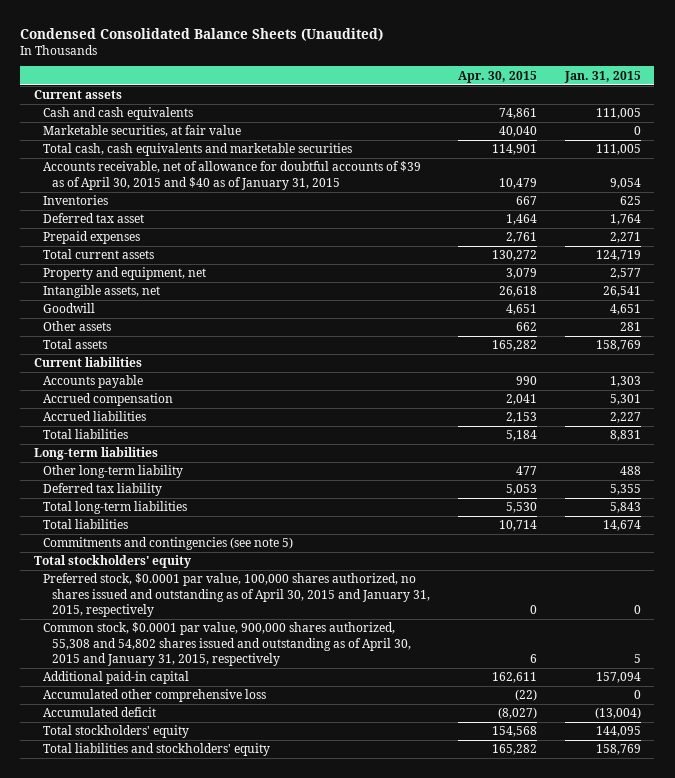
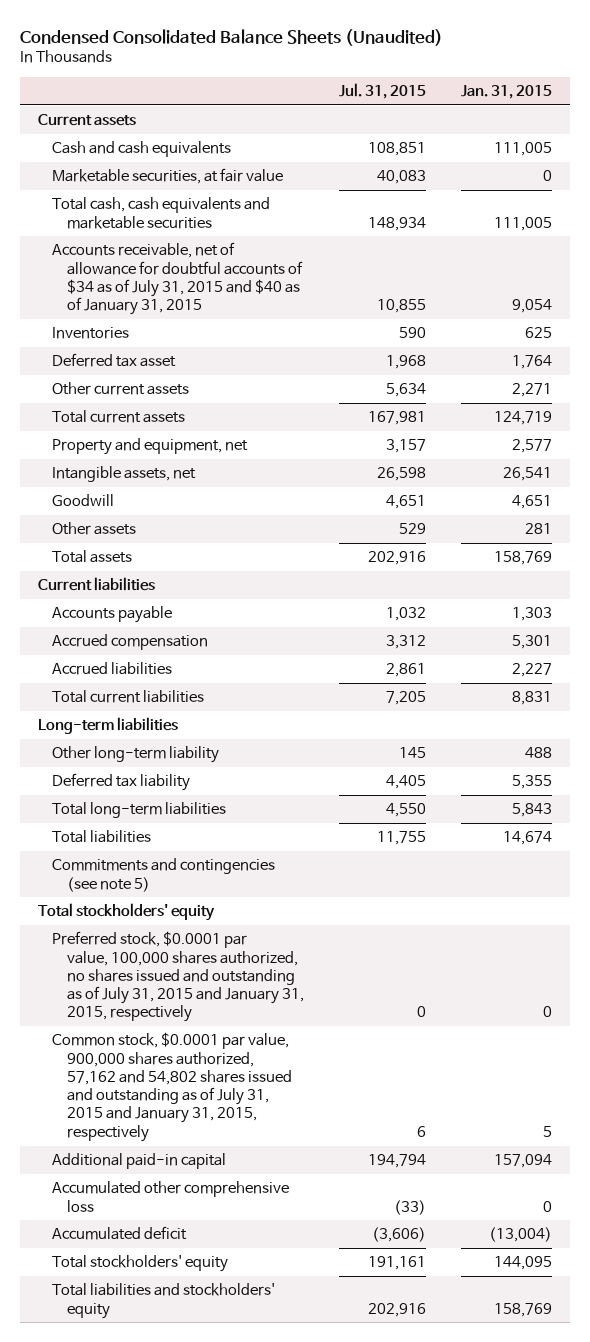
[457,70,537,83] Apr. 30, 2015 -> none
none -> [338,82,426,99] Jul. 31, 2015
[43,161,422,190] Accounts receivable, net of allowance for doubtful accounts of $39 as of April 30, 2015 and $40 as of January 31, 2015 -> [52,242,303,316] Accounts receivable, net of allowance for doubtful accounts of $34 as of July 31, 2015 and $40 as of January 31, 2015
[43,231,141,245] Prepaid expenses -> [52,382,190,396] Other current assets
[43,429,129,440] Total liabilities -> [52,690,205,704] Total current liabilities
[43,573,430,618] Preferred stock, $0.0001 par value, 100,000 shares authorized, no shares issued and outstanding as of April 30, 2015 and January 31, 2015, respectively -> [52,931,304,1023] Preferred stock, $0.0001 par value, 100,000 shares authorized, no shares issued and outstanding as of July 31, 2015 and January 31, 2015, respectively
[43,622,411,667] Common stock, $0.0001 par value, 900,000 shares authorized, 55,308 and 54,802 shares issued and outstanding as of April 30, 2015 and January 31, 2015, respectively -> [52,1032,292,1142] Common stock, $0.0001 par value, 900,000 shares authorized, 57,162 and 54,802 shares issued and outstanding as of July 31, 2015 and January 31, 2015, respectively

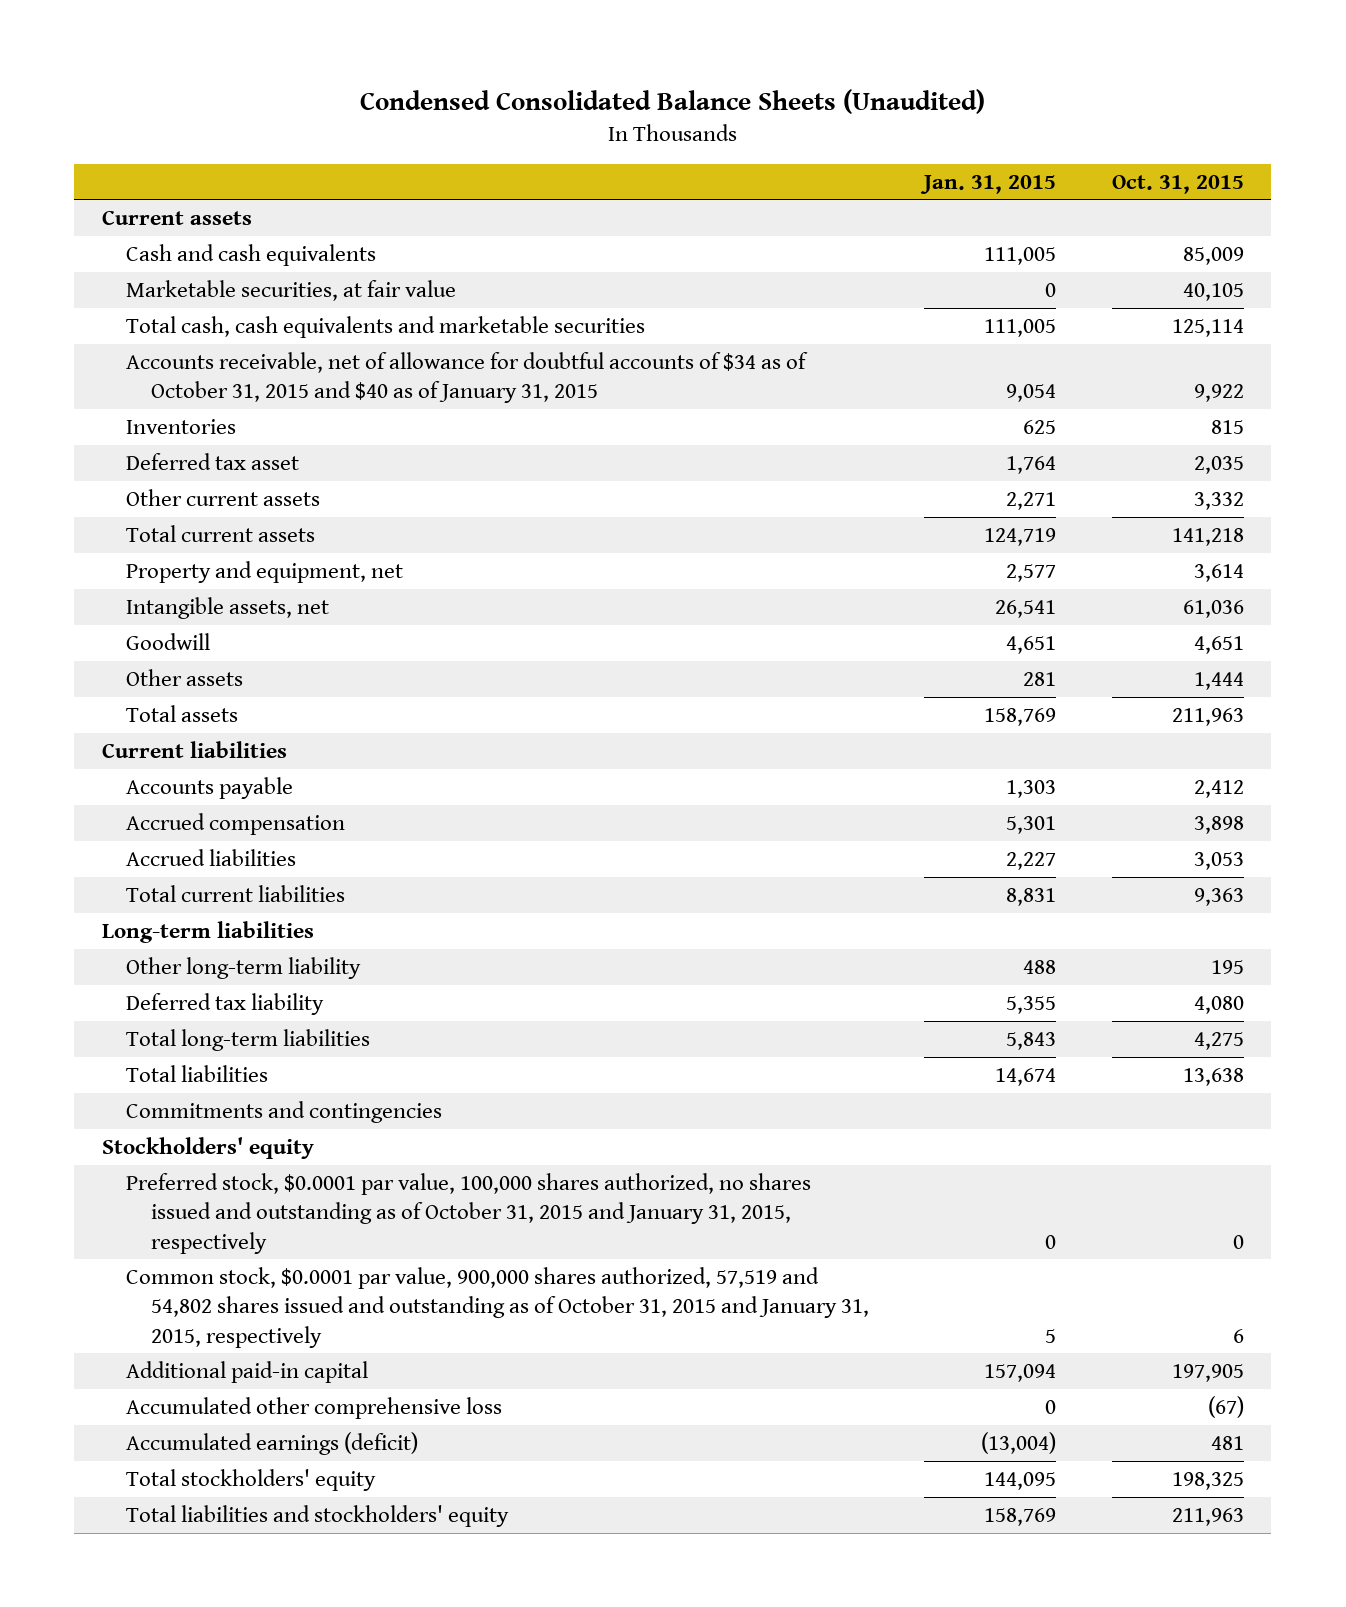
[338,82,426,99] Jul. 31, 2015 -> none
none -> [1111,174,1244,194] Oct. 31, 2015
[52,242,303,316] Accounts receivable, net of allowance for doubtful accounts of $34 as of July 31, 2015 and $40 as of January 31, 2015 -> [126,351,809,404] Accounts receivable, net of allowance for doubtful accounts of $34 as of October 31, 2015 and $40 as of January 31, 2015
[52,858,276,892] Commitments and contingencies (see note 5) -> [126,1100,443,1123] Commitments and contingencies
[37,903,215,922] Total stockholders' equity -> [102,1136,315,1159] Stockholders' equity
[52,931,304,1023] Preferred stock, $0.0001 par value, 100,000 shares authorized, no shares issued and outstanding as of July 31, 2015 and January 31, 2015, respectively -> [126,1172,812,1254] Preferred stock, $0.0001 par value, 100,000 shares authorized, no shares issued and outstanding as of October 31, 2015 and January 31, 2015, respectively
[52,1032,292,1142] Common stock, $0.0001 par value, 900,000 shares authorized, 57,162 and 54,802 shares issued and outstanding as of July 31, 2015 and January 31, 2015, respectively -> [126,1266,869,1348] Common stock, $0.0001 par value, 900,000 shares authorized, 57,519 and 54,802 shares issued and outstanding as of October 31, 2015 and January 31, 2015, respectively
[52,1226,188,1241] Accumulated deficit -> [126,1431,419,1455] Accumulated earnings (deficit)

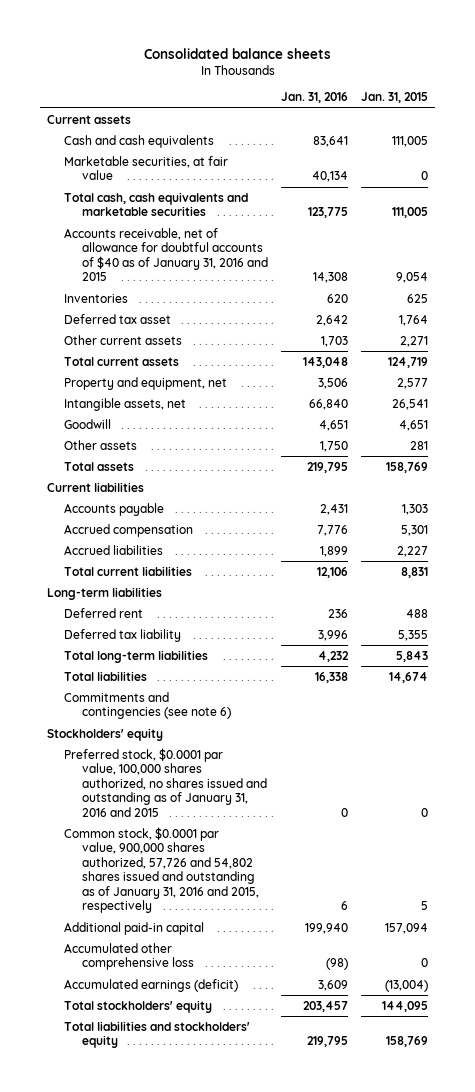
[359,88,985,114] Condensed Consolidated Balance Sheets (Unaudited) -> [143,47,331,59] Consolidated balance sheets
[1111,174,1244,194] Oct. 31, 2015 -> none
none -> [281,92,349,104] Jan. 31, 2016
[126,351,809,404] Accounts receivable, net of allowance for doubtful accounts of $34 as of October 31, 2015 and $40 as of January 31, 2015 -> [64,227,268,282] Accounts receivable, net of allowance for doubtful accounts of $40 as of January 31, 2016 and 2015
[126,956,362,979] Other long-term liability -> [64,607,144,618] Deferred rent
[126,1100,443,1123] Commitments and contingencies -> [64,691,231,720] Commitments and contingencies (see note 6)
[126,1172,812,1254] Preferred stock, $0.0001 par value, 100,000 shares authorized, no shares issued and outstanding as of October 31, 2015 and January 31, 2015, respectively -> [64,747,267,817] Preferred stock, $0.0001 par value, 100,000 shares authorized, no shares issued and outstanding as of January 31, 2016 and 2015
[126,1266,869,1348] Common stock, $0.0001 par value, 900,000 shares authorized, 57,519 and 54,802 shares issued and outstanding as of October 31, 2015 and January 31, 2015, respectively -> [64,826,259,914] Common stock, $0.0001 par value, 900,000 shares authorized, 57,726 and 54,802 shares issued and outstanding as of January 31, 2016 and 2015, respectively

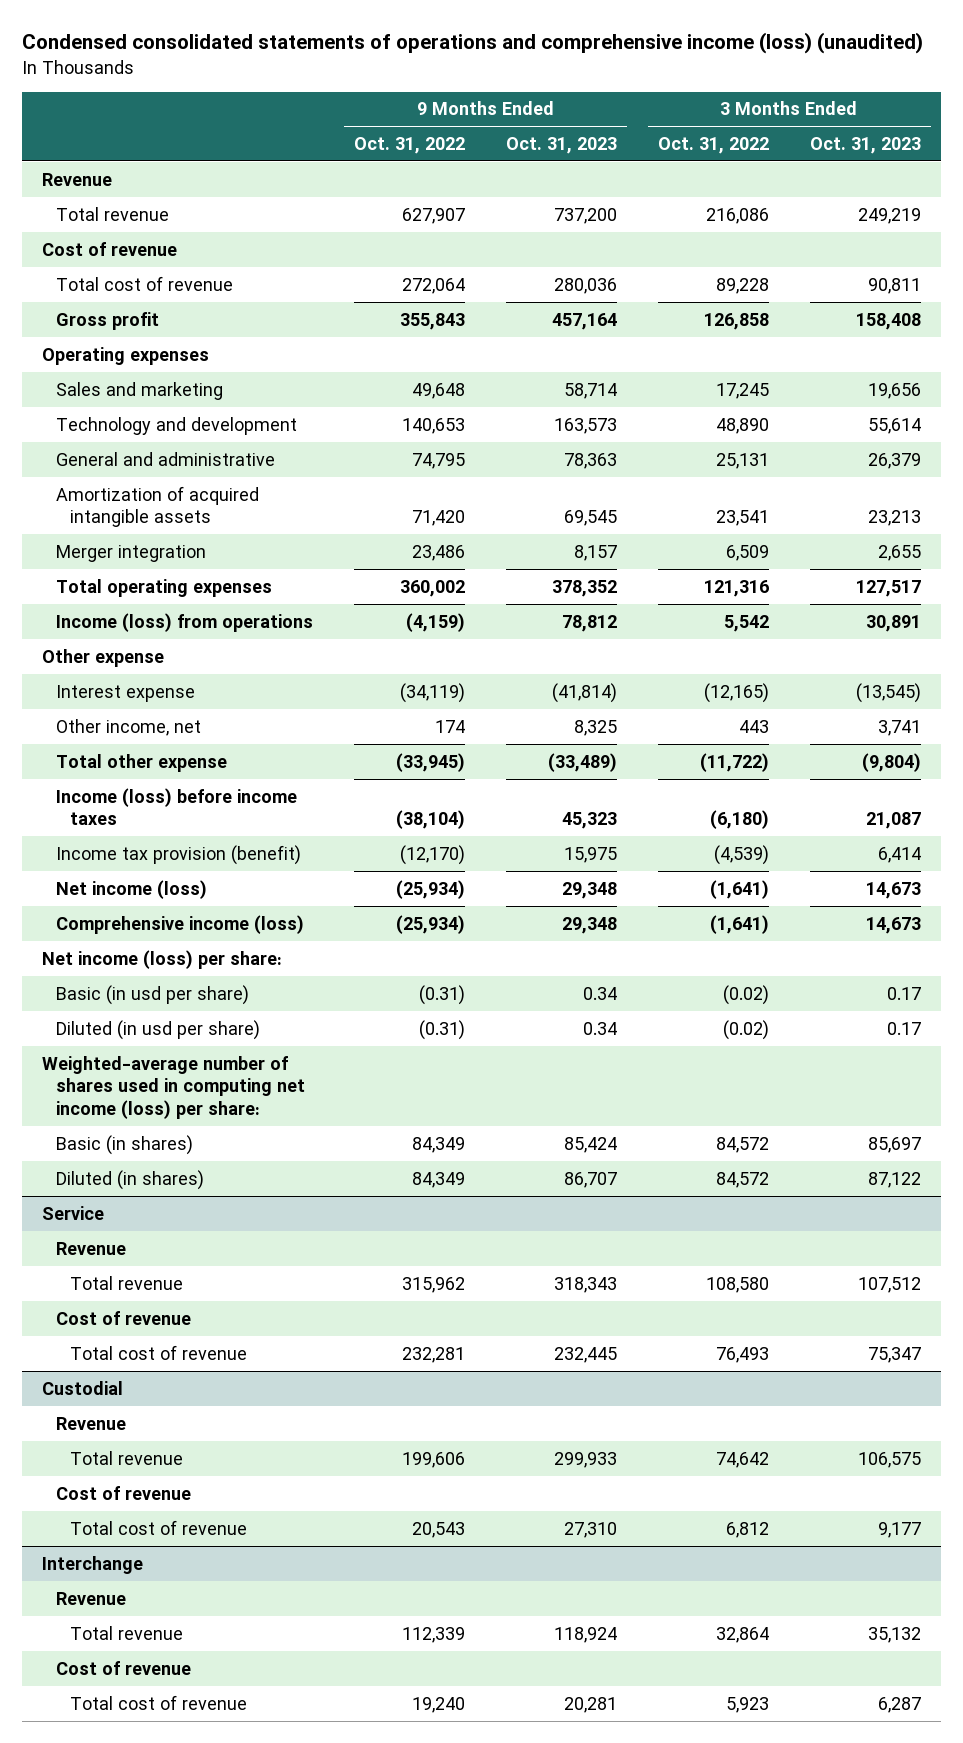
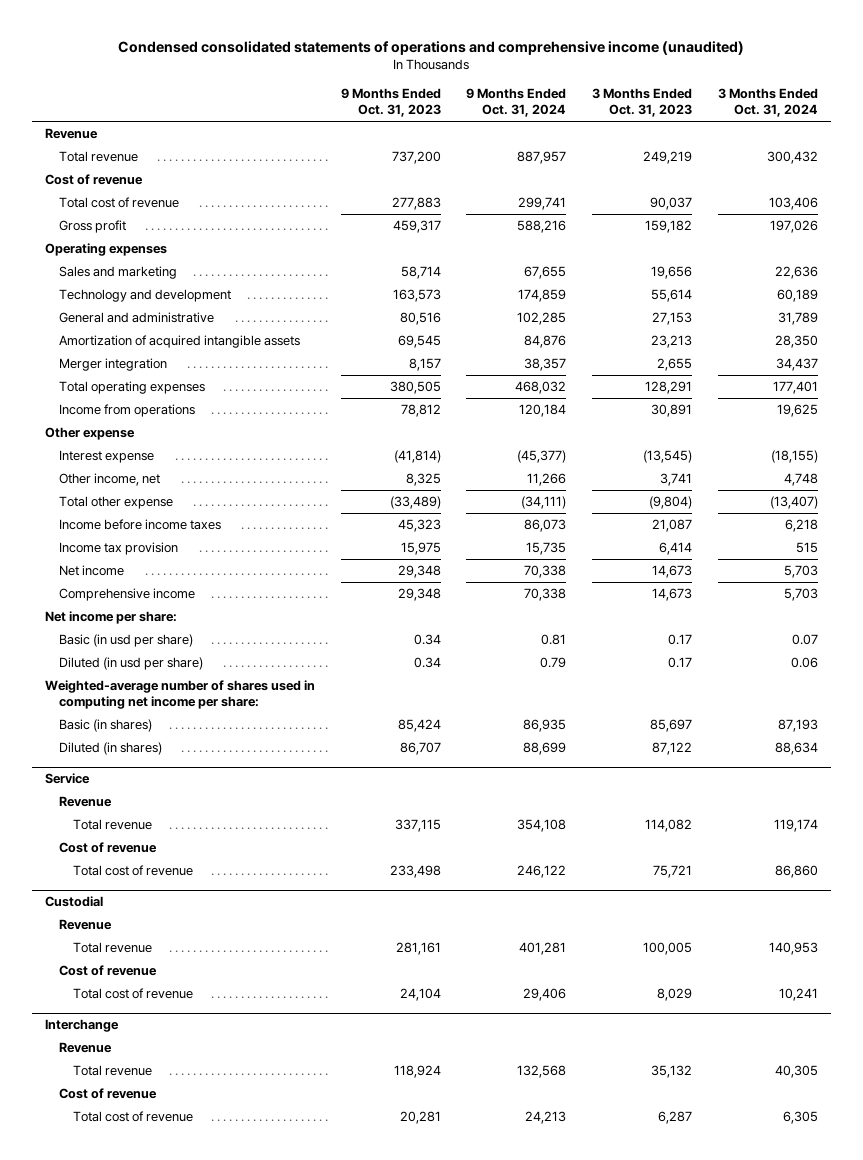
[21,32,923,55] Condensed consolidated statements of operations and comprehensive income (loss) (unaudited) -> [118,40,745,55] Condensed consolidated statements of operations and comprehensive income (unaudited)
[354,136,466,154] Oct. 31, 2022 -> none
[657,136,769,154] Oct. 31, 2022 -> none
none -> [466,87,567,118] 9 Months Ended Oct. 31, 2024
none -> [717,87,818,118] 3 Months Ended Oct. 31, 2024
[554,277,618,294] 280,036 -> [391,196,441,210] 277,883
[867,277,921,294] 90,811 -> [650,196,693,210] 90,037
[552,312,618,330] 457,164 -> [392,219,441,233] 459,317
[855,312,921,330] 158,408 -> [645,219,693,233] 159,182
[564,452,618,469] 78,363 -> [399,311,441,325] 80,516
[867,452,921,469] 26,379 -> [652,311,693,325] 27,153
[552,579,618,597] 378,352 -> [389,380,441,394] 380,505
[855,579,921,597] 127,517 -> [645,380,693,394] 128,291
[56,612,314,632] Income (loss) from operations -> [58,403,195,417] Income from operations
[56,787,298,826] Income (loss) before income taxes -> [58,518,221,530] Income before income taxes
[56,844,302,865] Income tax provision (benefit) -> [58,541,178,555] Income tax provision
[56,879,208,899] Net income (loss) -> [58,564,124,576] Net income
[56,914,305,934] Comprehensive income (loss) -> [58,587,195,601] Comprehensive income
[42,949,283,969] Net income (loss) per share: -> [45,610,178,624] Net income per share:
[42,1055,306,1119] Weighted-average number of shares used in computing net income (loss) per share: -> [45,679,316,710] Weighted-average number of shares used in computing net income per share:
[554,1276,618,1293] 318,343 -> [394,818,441,832] 337,115
[857,1276,921,1293] 107,512 -> [645,818,693,832] 114,082
[554,1346,618,1363] 232,445 -> [389,864,441,878] 233,498
[867,1346,921,1363] 75,347 -> [653,864,693,878] 75,721
[554,1451,618,1468] 299,933 -> [395,941,441,955] 281,161
[857,1451,921,1468] 106,575 -> [643,941,693,955] 100,005
[564,1521,618,1538] 27,310 -> [399,987,441,1001] 24,104
[877,1521,921,1538] 9,177 -> [657,987,693,1001] 8,029

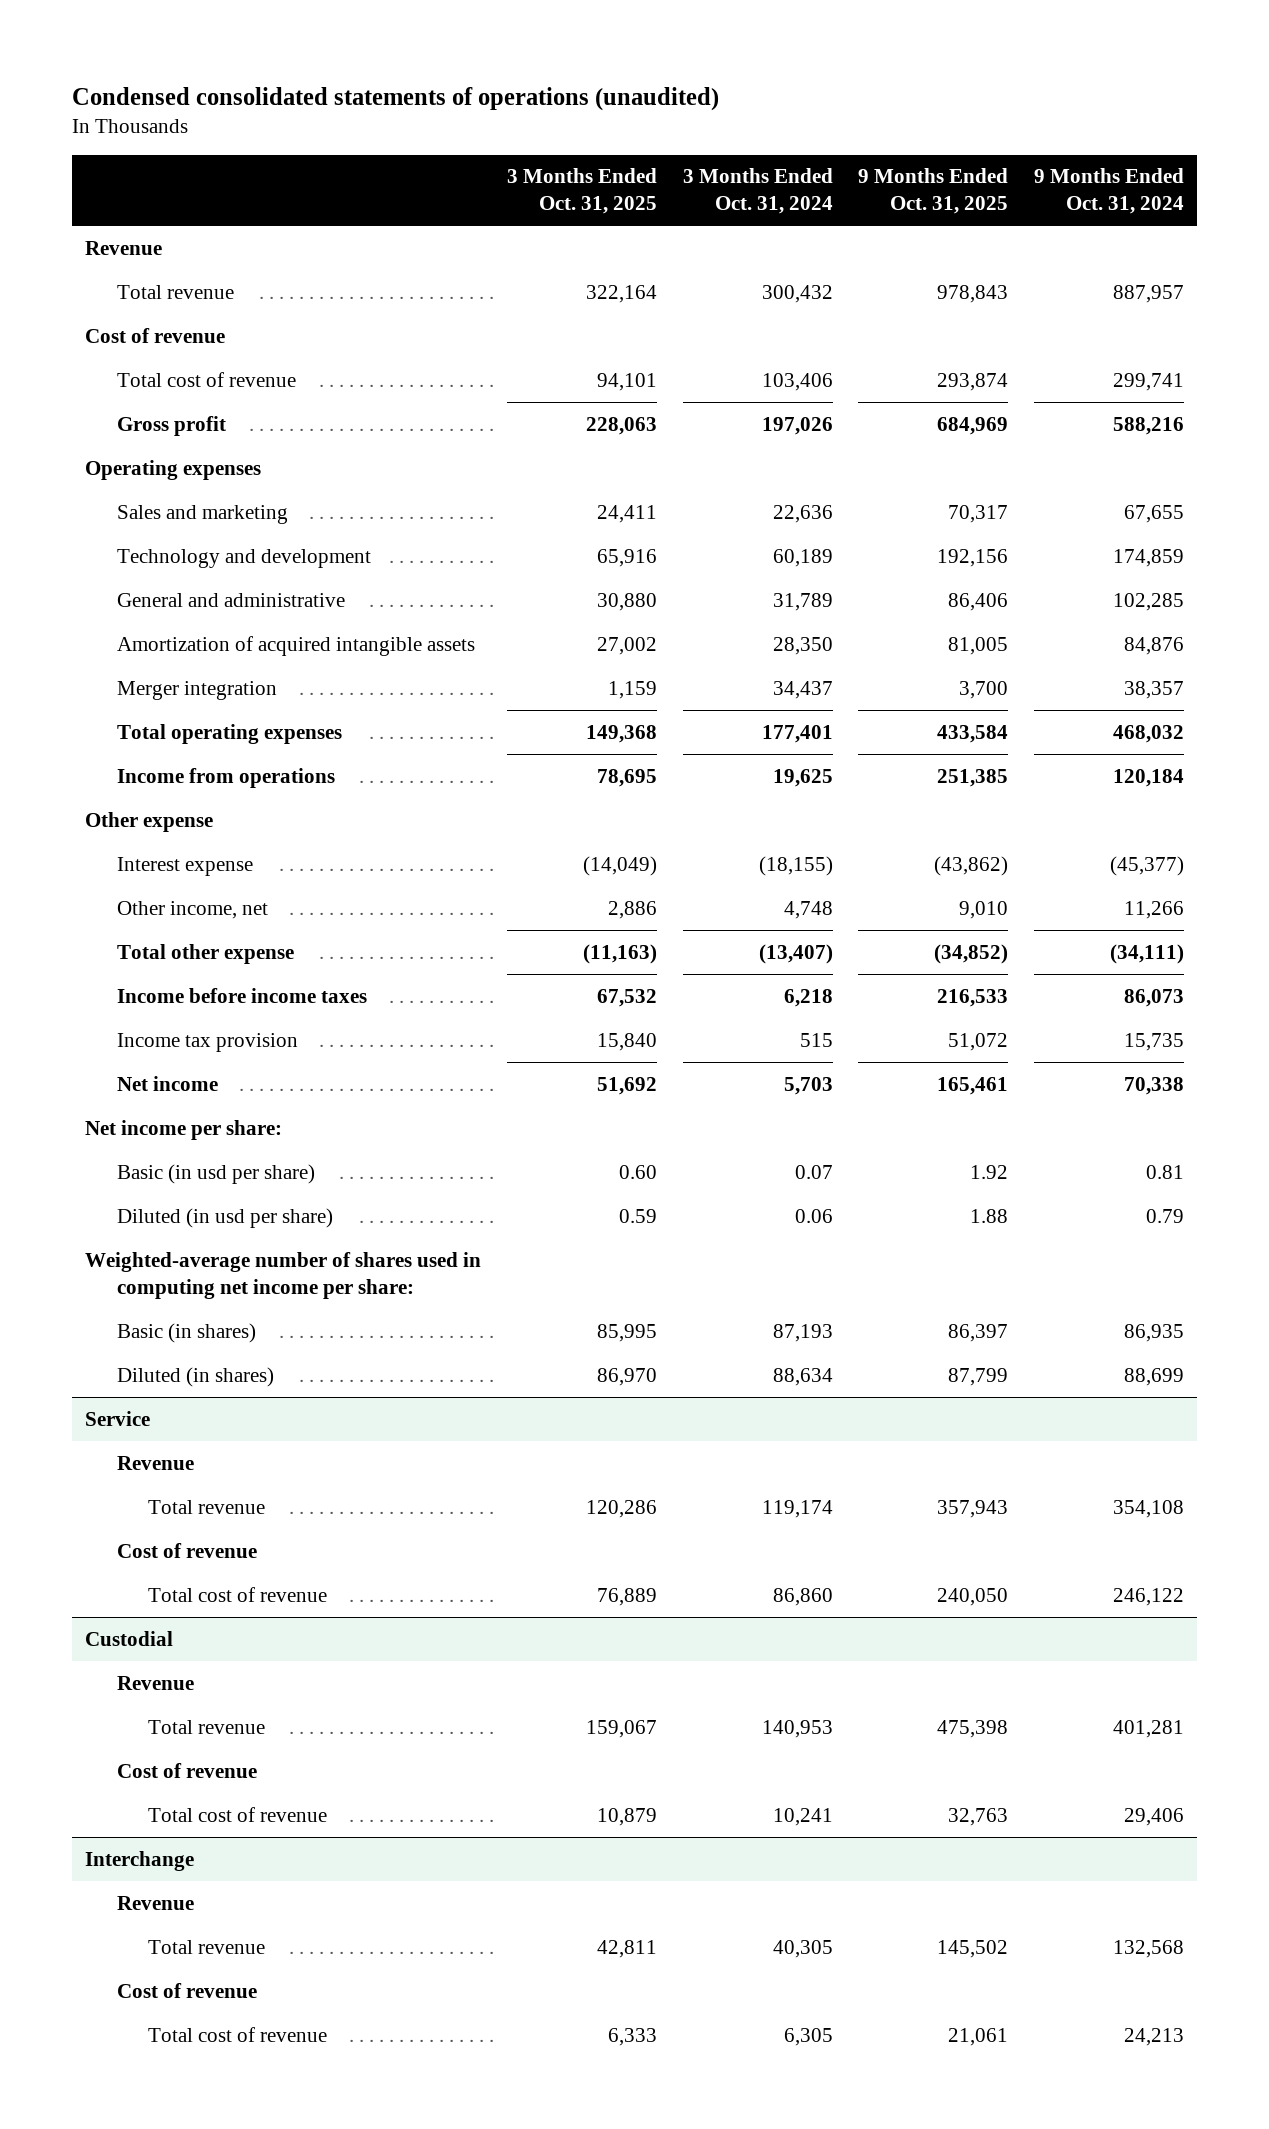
[118,40,745,55] Condensed consolidated statements of operations and comprehensive income (unaudited) -> [71,86,719,111] Condensed consolidated statements of operations (unaudited)
[340,87,441,118] 9 Months Ended Oct. 31, 2023 -> none
[592,87,693,118] 3 Months Ended Oct. 31, 2023 -> none
none -> [506,168,657,215] 3 Months Ended Oct. 31, 2025
none -> [858,168,1009,215] 9 Months Ended Oct. 31, 2025
[58,587,195,601] Comprehensive income -> none

